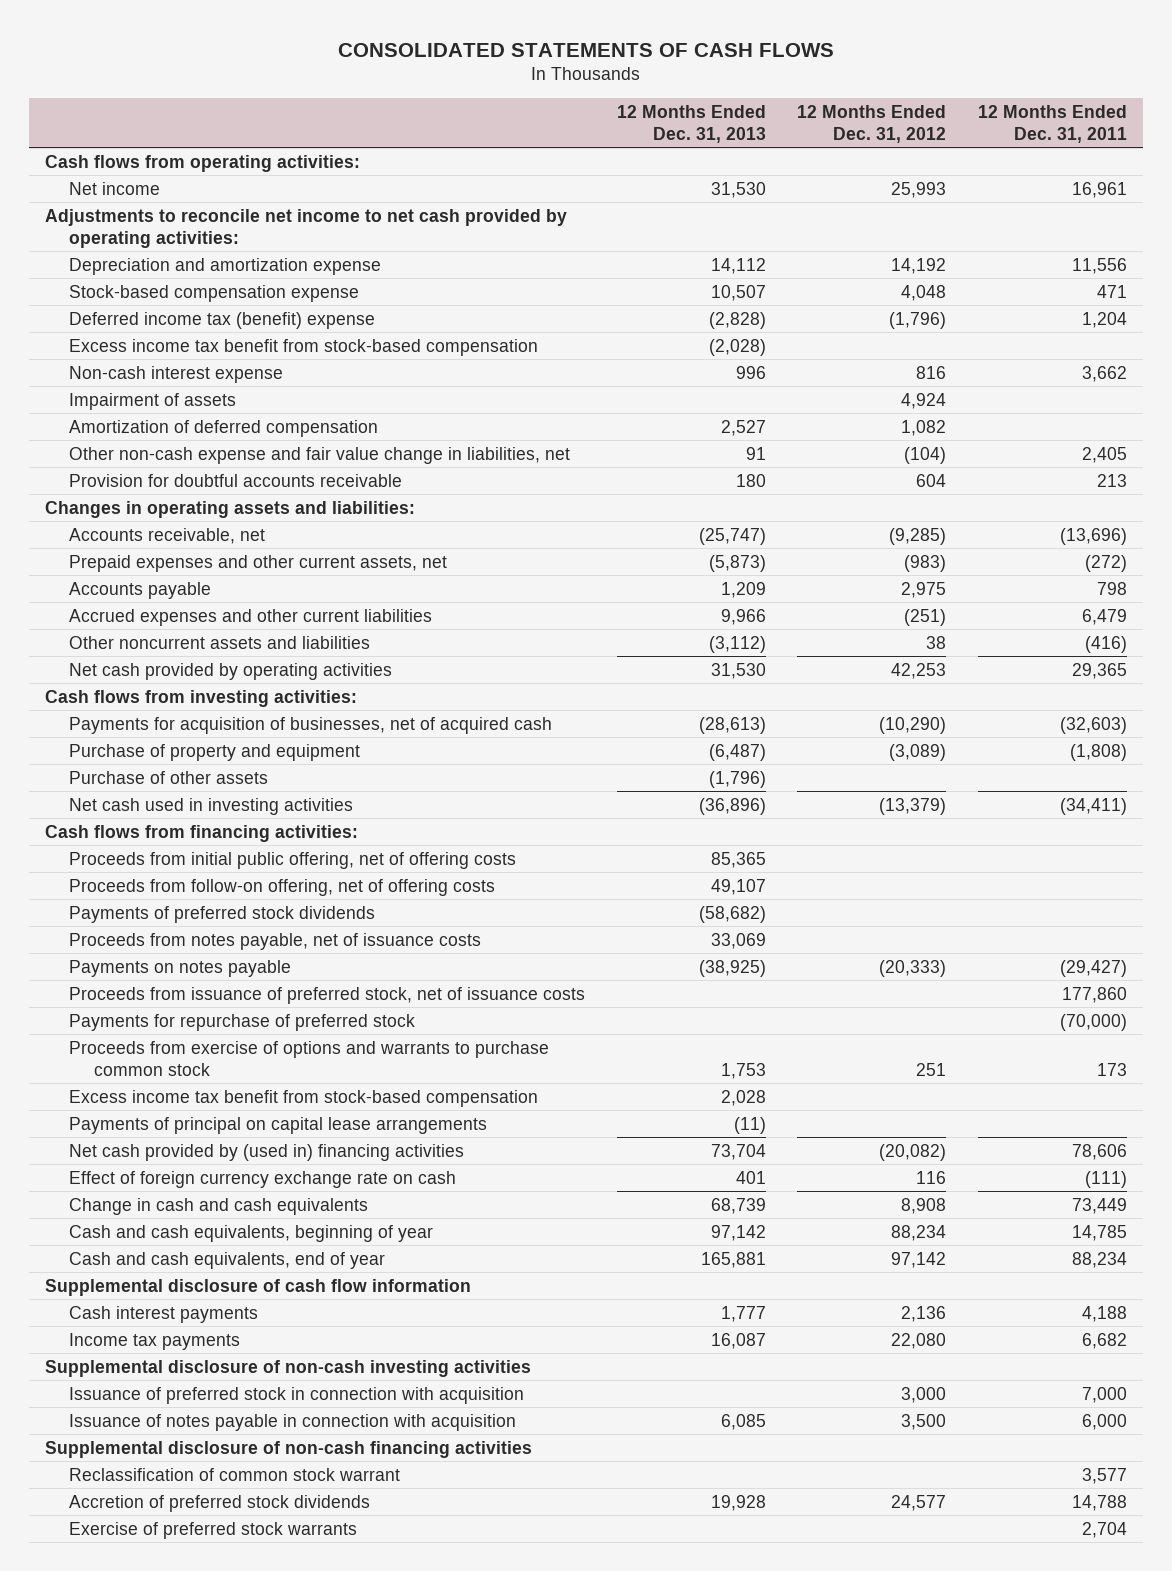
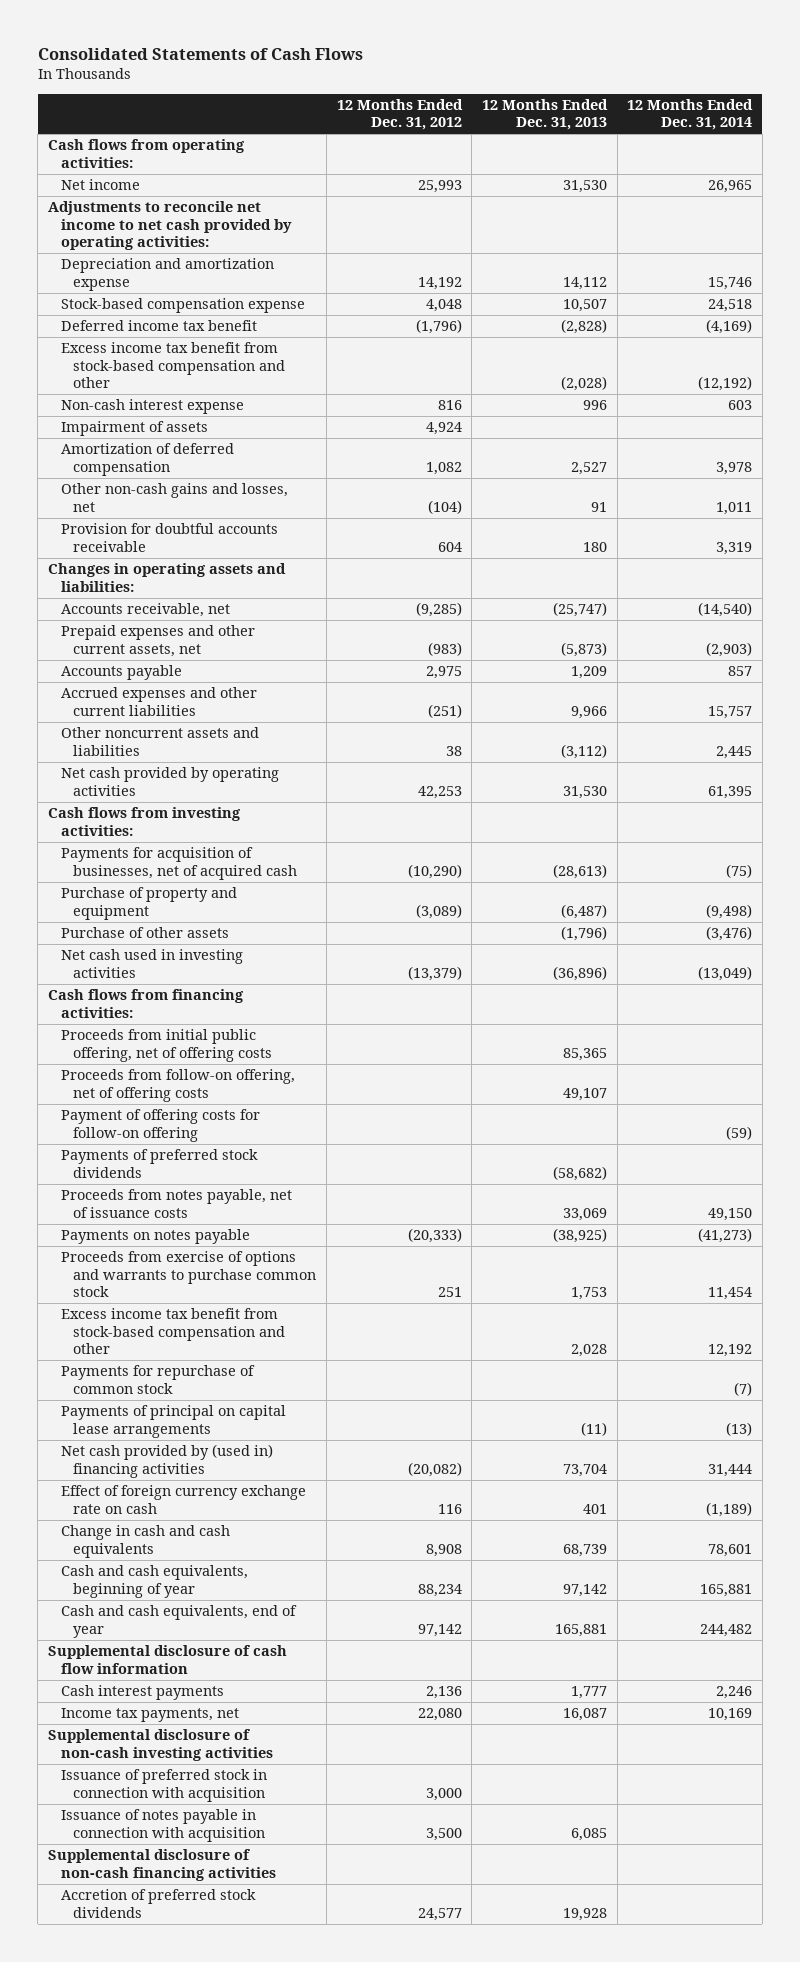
[337,42,834,57] CONSOLIDATED STATEMENTS OF CASH FLOWS -> [37,48,363,61] Consolidated Statements of Cash Flows
[977,104,1127,144] 12 Months Ended Dec. 31, 2011 -> none
none -> [627,98,754,131] 12 Months Ended Dec. 31, 2014
[69,311,376,329] Deferred income tax (benefit) expense -> [60,320,257,332] Deferred income tax benefit
[69,338,539,356] Excess income tax benefit from stock-based compensation -> [60,342,286,388] Excess income tax benefit from stock-based compensation and other
[69,446,571,464] Other non-cash expense and fair value change in liabilities, net -> [60,483,288,512] Other non-cash gains and losses, net
none -> [60,1109,260,1142] Payment of offering costs for follow-on offering
[69,986,586,1004] Proceeds from issuance of preferred stock, net of issuance costs -> none
[69,1013,416,1031] Payments for repurchase of preferred stock -> none
[69,1089,539,1107] Excess income tax benefit from stock-based compensation -> [60,1308,286,1354] Excess income tax benefit from stock-based compensation and other
none -> [60,1365,255,1394] Payments for repurchase of common stock
[69,1332,241,1350] Income tax payments -> [60,1708,239,1723] Income tax payments, net
[69,1467,401,1481] Reclassification of common stock warrant -> none
[69,1521,358,1539] Exercise of preferred stock warrants -> none

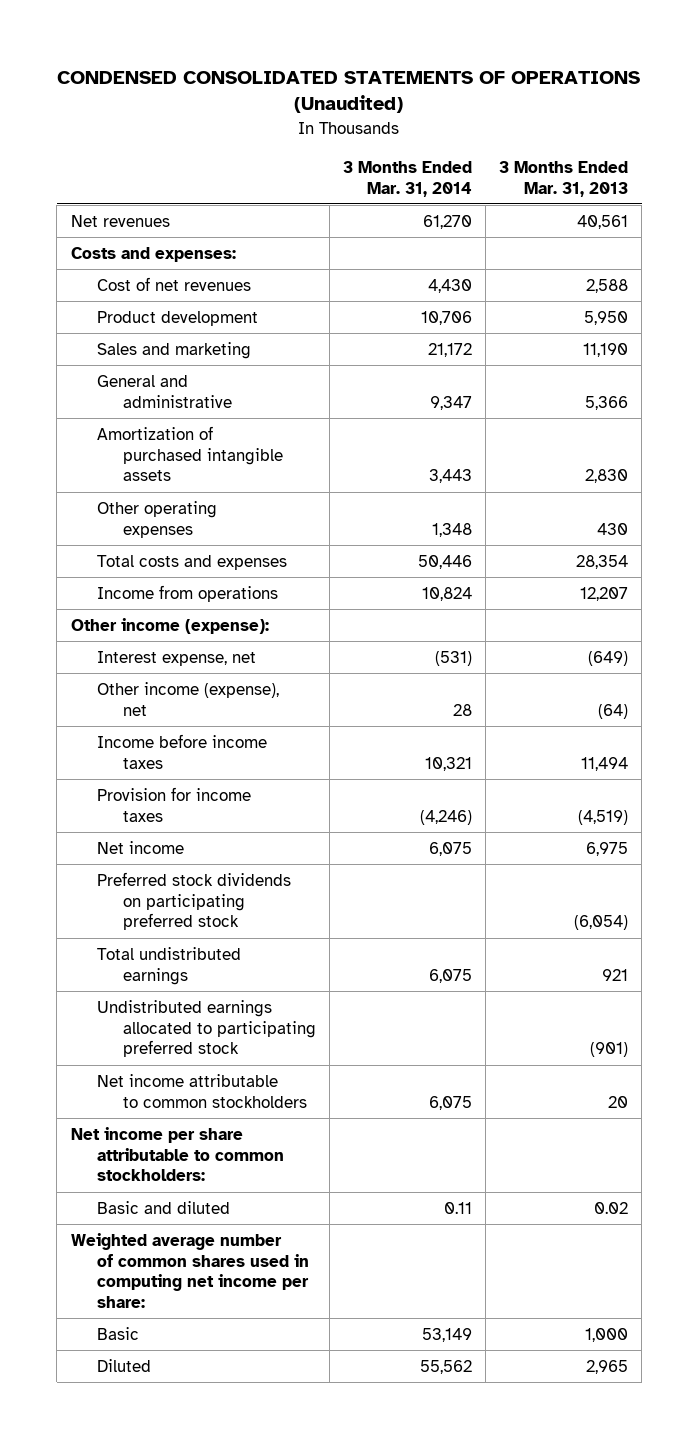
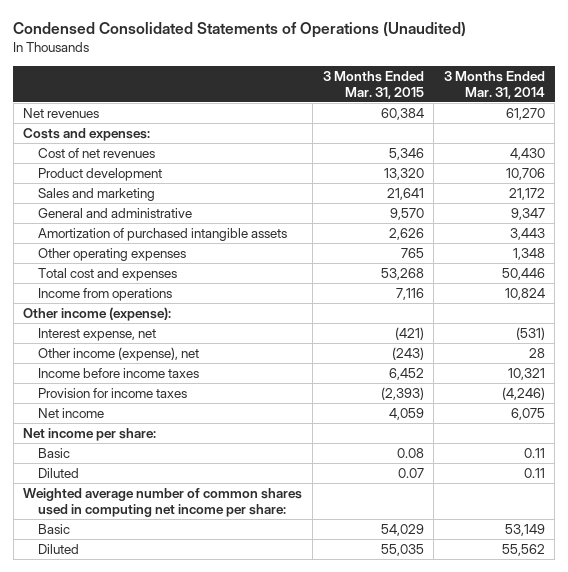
[57,70,641,114] CONDENSED CONSOLIDATED STATEMENTS OF OPERATIONS (Unaudited) -> [13,22,467,39] Condensed Consolidated Statements of Operations (Unaudited)
[499,160,629,197] 3 Months Ended Mar. 31, 2013 -> none
none -> [322,70,424,99] 3 Months Ended Mar. 31, 2015
[96,555,287,571] Total costs and expenses -> [37,267,177,281] Total cost and expenses
[96,872,291,931] Preferred stock dividends on participating preferred stock -> none
[96,947,241,985] Total undistributed earnings -> none
[96,1000,316,1058] Undistributed earnings allocated to participating preferred stock -> none
[96,1074,307,1108] Net income attributable to common stockholders -> none
[96,1201,230,1215] Basic and diluted -> none
[70,1127,284,1182] Net income per share attributable to common stockholders: -> [23,427,157,441] Net income per share:
none -> [37,447,70,458] Basic
none -> [37,467,79,478] Diluted

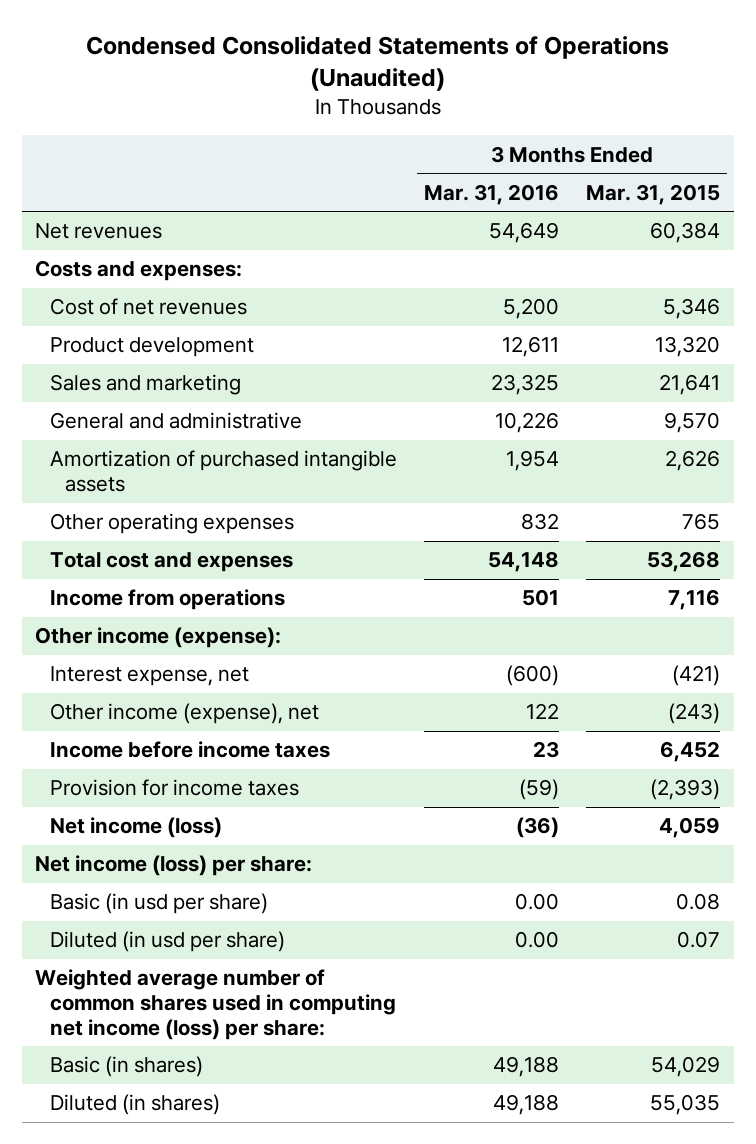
[443,70,545,99] 3 Months Ended Mar. 31, 2014 -> none
none -> [424,183,560,205] Mar. 31, 2016
[37,407,104,418] Net income -> [50,817,223,839] Net income (loss)
[23,427,157,441] Net income per share: -> [35,855,313,877] Net income (loss) per share:
[37,447,70,458] Basic -> [50,893,269,915] Basic (in usd per share)
[37,467,79,478] Diluted -> [50,931,286,953] Diluted (in usd per share)
[23,487,303,518] Weighted average number of common shares used in computing net income per share: -> [35,969,397,1040] Weighted average number of common shares used in computing net income (loss) per share:
[37,523,70,534] Basic -> [50,1056,204,1078] Basic (in shares)
[37,543,79,554] Diluted -> [50,1094,221,1116] Diluted (in shares)

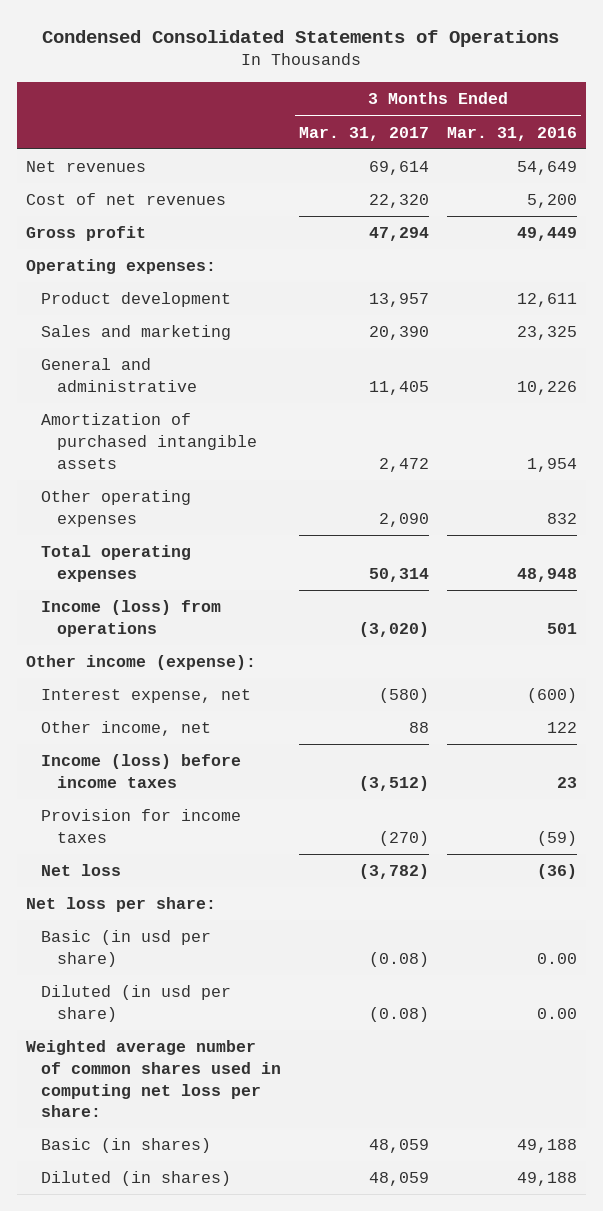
[85,36,669,92] Condensed Consolidated Statements of Operations (Unaudited) -> [42,29,560,47] Condensed Consolidated Statements of Operations
[586,183,721,205] Mar. 31, 2015 -> none
none -> [299,126,430,141] Mar. 31, 2017
[35,260,243,282] Costs and expenses: -> none
none -> [25,226,146,242] Gross profit
none -> [25,259,216,275] Operating expenses:
[50,552,294,573] Total cost and expenses -> none
none -> [41,545,192,582] Total operating expenses
[50,589,286,611] Income from operations -> [41,600,222,637] Income (loss) from operations
[50,703,320,725] Other income (expense), net -> [41,721,212,737] Other income, net
[50,741,331,759] Income before income taxes -> [41,754,242,788] Income (loss) before income taxes
[50,817,223,839] Net income (loss) -> [41,864,122,877] Net loss
[35,855,313,877] Net income (loss) per share: -> [25,897,216,913] Net loss per share:
[35,969,397,1040] Weighted average number of common shares used in computing net income (loss) per share: -> [25,1040,282,1118] Weighted average number of common shares used in computing net loss per share:

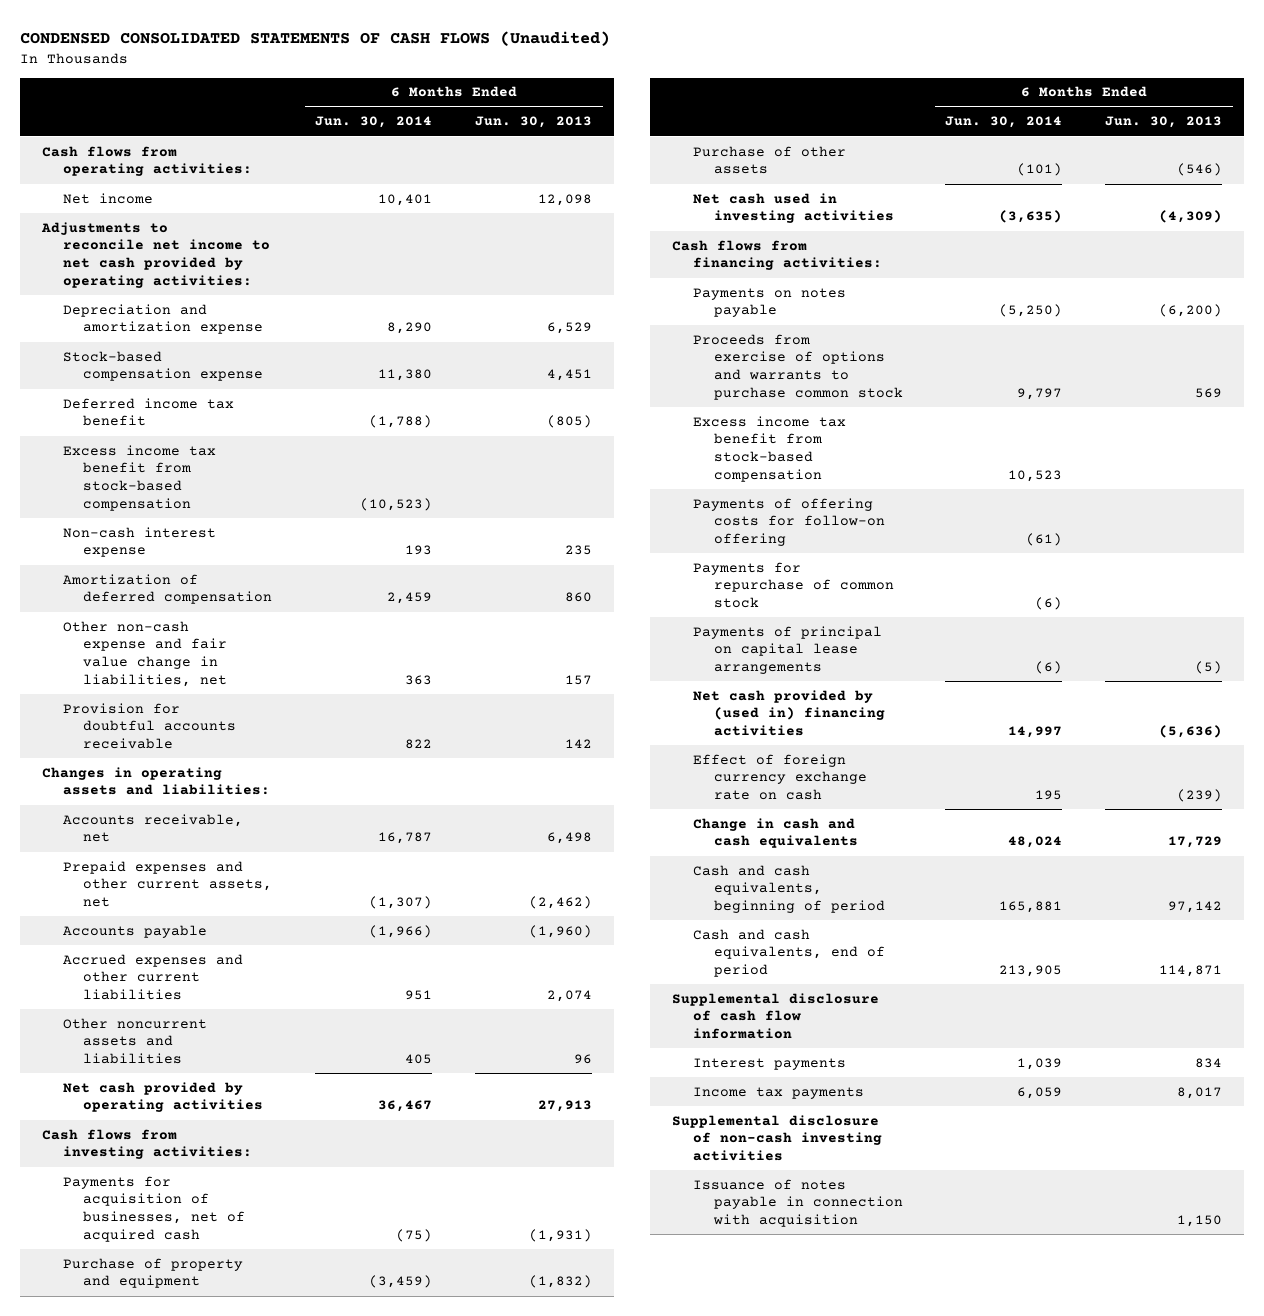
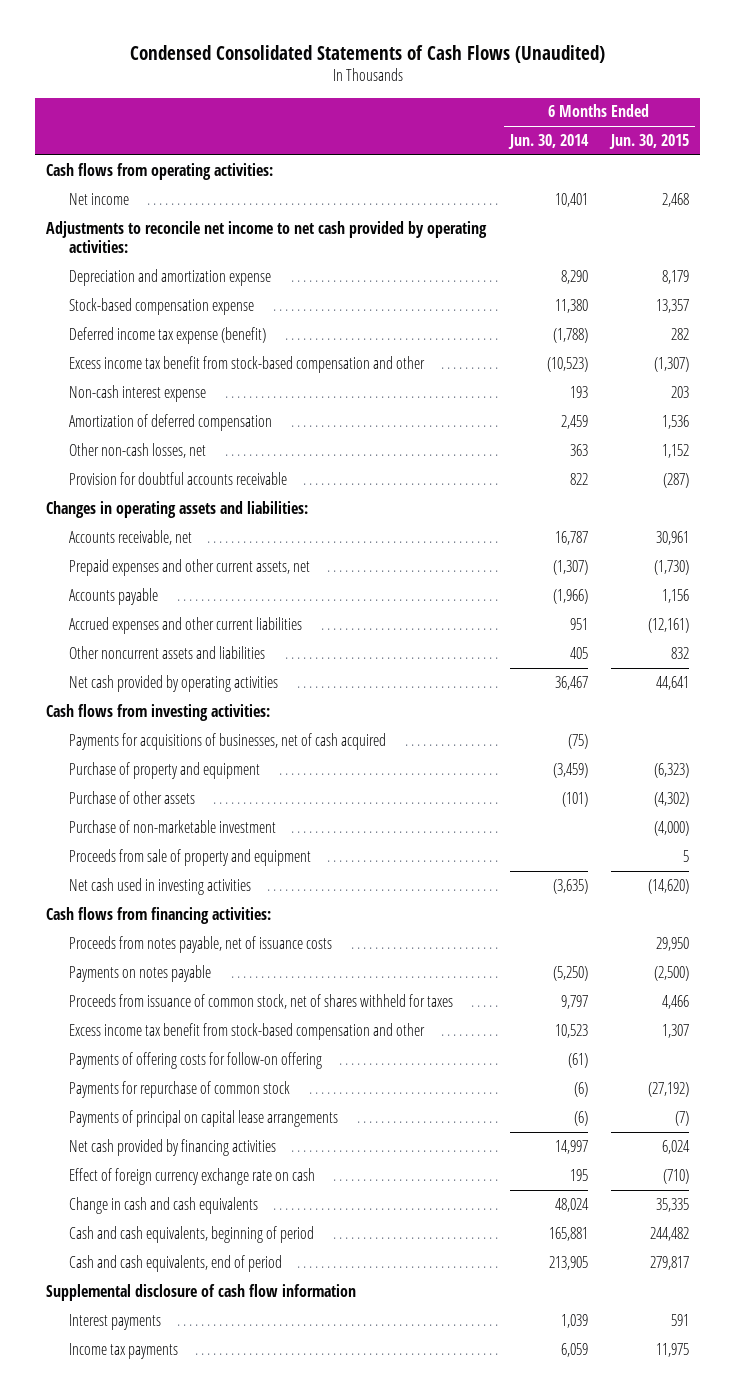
[20,31,611,47] CONDENSED CONSOLIDATED STATEMENTS OF CASH FLOWS (Unaudited) -> [129,44,605,63] Condensed Consolidated Statements of Cash Flows (Unaudited)
[475,116,593,129] Jun. 30, 2013 -> none
none -> [608,133,689,149] Jun. 30, 2015
[62,397,234,427] Deferred income tax benefit -> [69,326,267,344] Deferred income tax expense (benefit)
[62,444,216,511] Excess income tax benefit from stock-based compensation -> [69,355,426,373] Excess income tax benefit from stock-based compensation and other
[62,620,228,687] Other non-cash expense and fair value change in liabilities, net -> [69,442,207,458] Other non-cash losses, net
[62,1175,246,1242] Payments for acquisition of businesses, net of acquired cash -> [69,732,387,750] Payments for acquisitions of businesses, net of cash acquired
none -> [69,819,277,833] Purchase of non-marketable investment
none -> [69,848,312,866] Proceeds from sale of property and equipment
none -> [69,935,333,953] Proceeds from notes payable, net of issuance costs
[692,333,903,400] Proceeds from exercise of options and warrants to purchase common stock -> [69,993,454,1009] Proceeds from issuance of common stock, net of shares withheld for taxes
[692,415,846,482] Excess income tax benefit from stock-based compensation -> [69,1022,426,1040] Excess income tax benefit from stock-based compensation and other
[692,689,885,737] Net cash provided by (used in) financing activities -> [69,1138,277,1156] Net cash provided by financing activities
[671,1114,882,1162] Supplemental disclosure of non-cash investing activities -> none
[692,1178,903,1228] Issuance of notes payable in connection with acquisition -> none

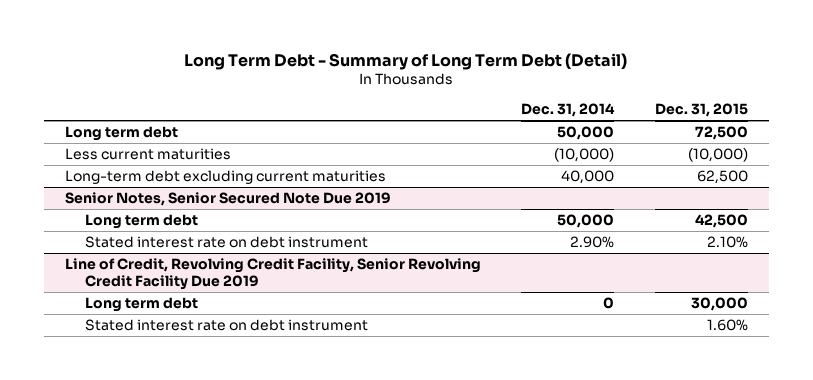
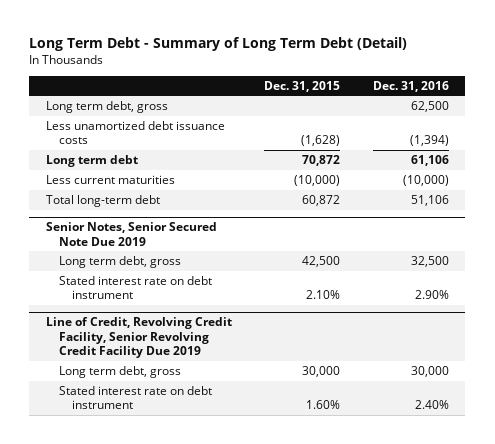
[521,103,616,118] Dec. 31, 2014 -> none
none -> [372,80,449,92] Dec. 31, 2016
none -> [45,101,168,114] Long term debt, gross
none -> [45,121,225,145] Less unamortized debt issuance costs
[695,126,749,141] 72,500 -> [302,155,341,167] 70,872
[64,170,386,185] Long-term debt excluding current maturities -> [45,195,160,208] Total long-term debt
[697,170,749,185] 62,500 -> [302,195,341,207] 60,872
[84,214,198,230] Long term debt -> [58,256,181,269] Long term debt, gross
[84,297,198,313] Long term debt -> [58,366,181,379] Long term debt, gross

